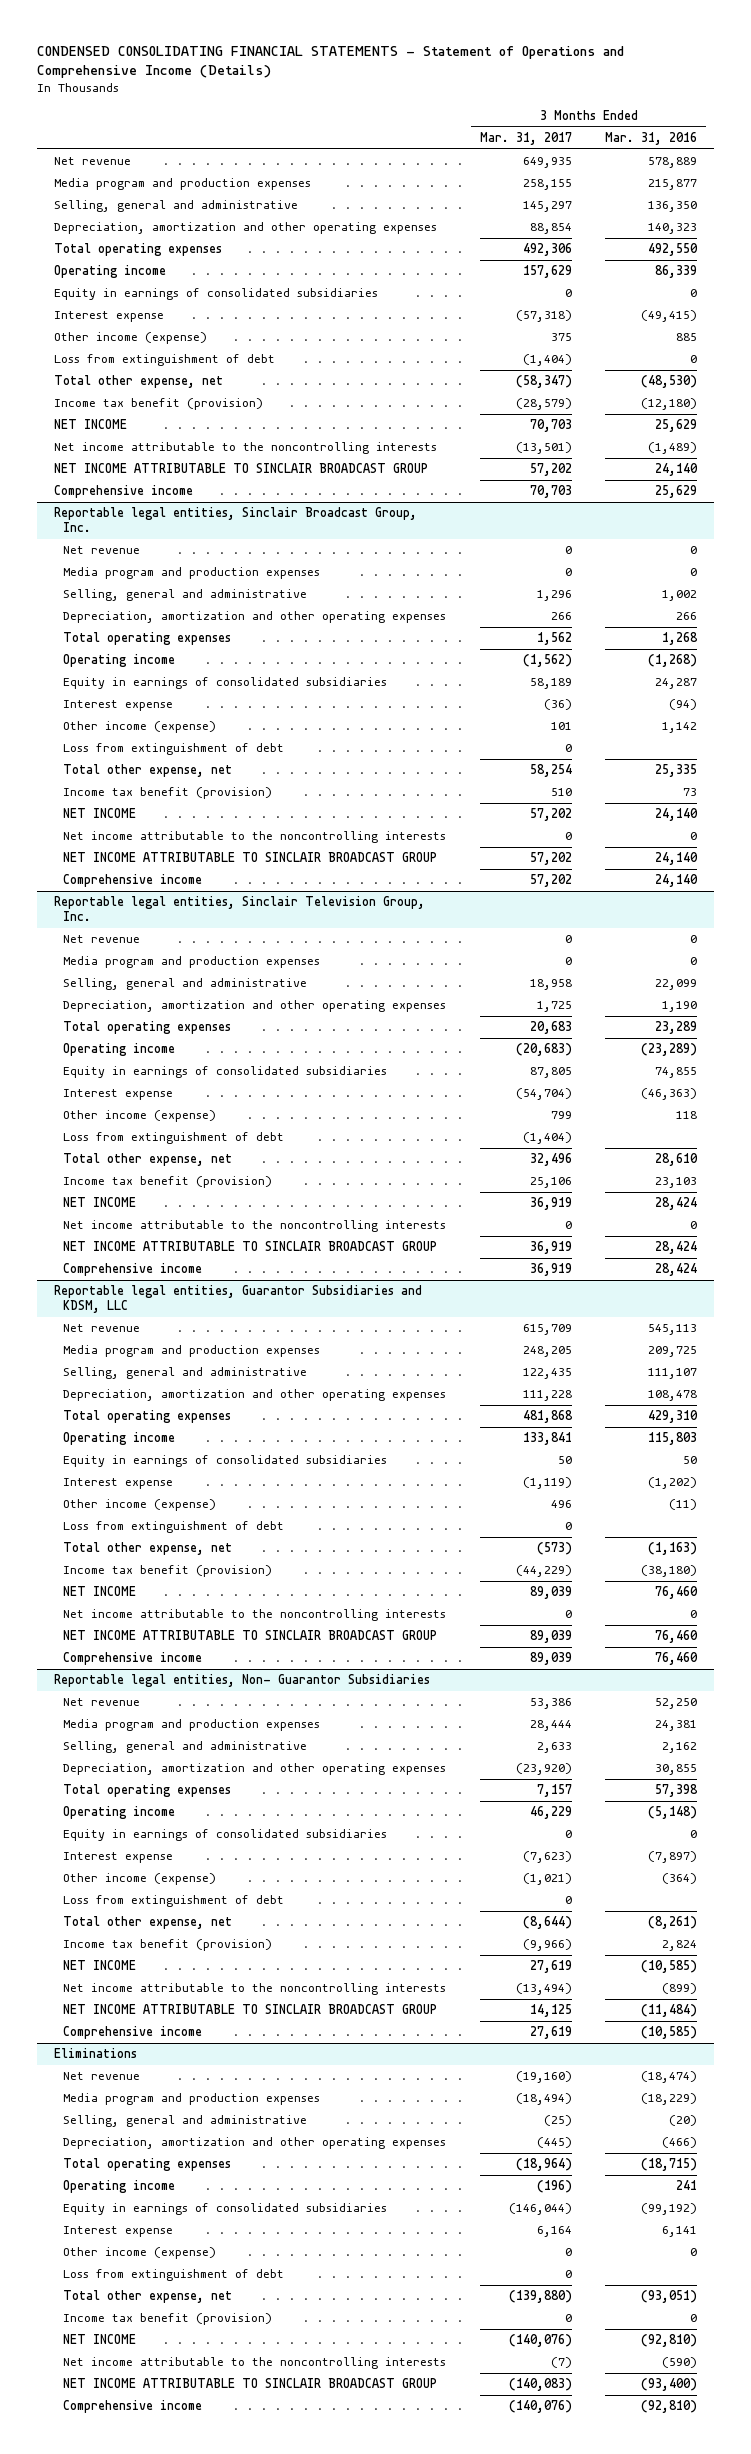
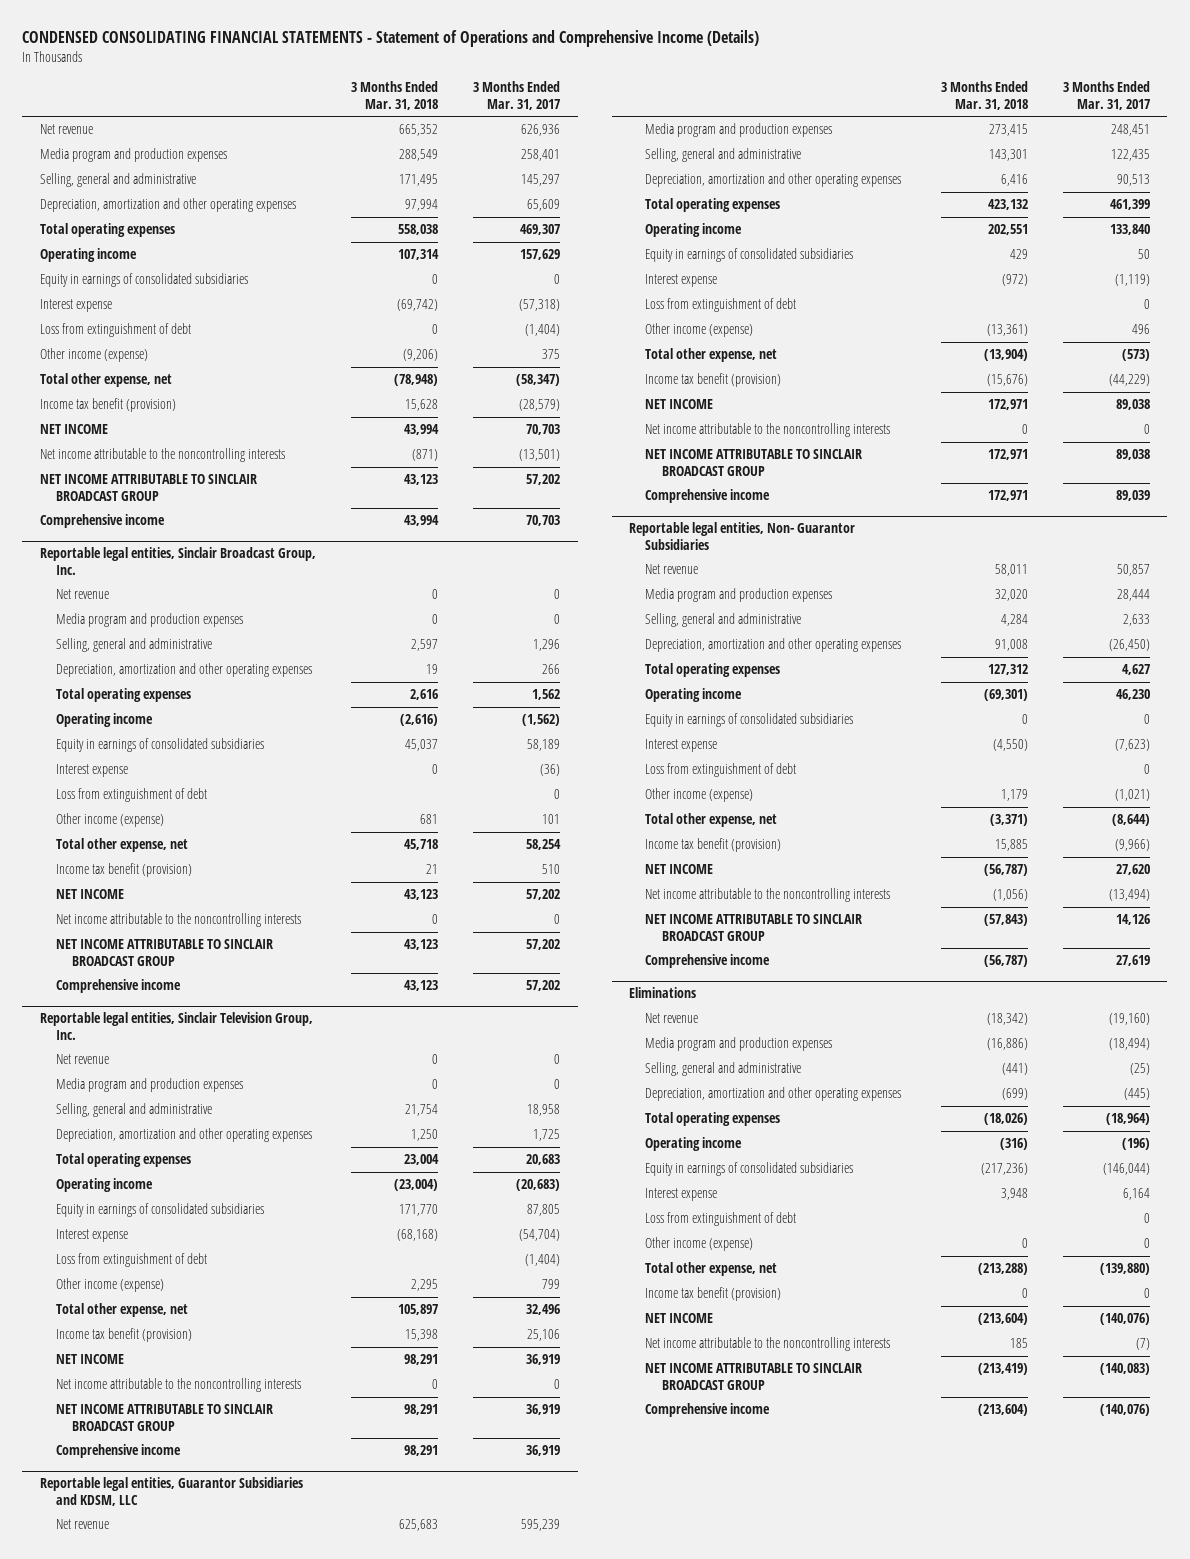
[605,131,698,145] Mar. 31, 2016 -> none
none -> [351,81,439,110] 3 Months Ended Mar. 31, 2018
[522,157,572,169] 649,935 -> [521,124,561,137] 626,936
[522,179,572,191] 258,155 -> [521,149,561,162] 258,401
[529,223,572,235] 88,854 -> [527,199,561,212] 65,609
[522,243,572,257] 492,306 -> [520,224,561,236] 469,307
[53,332,207,345] Other income (expense) -> [39,348,148,363] Other income (expense)
[63,721,217,734] Other income (expense) -> [56,813,165,828] Other income (expense)
[63,1110,217,1123] Other income (expense) -> [56,1278,165,1293] Other income (expense)
[522,1324,572,1336] 615,709 -> [521,1519,561,1532] 595,239
[522,1346,572,1358] 248,205 -> [1110,124,1150,137] 248,451
[522,1390,572,1402] 111,228 -> [1116,174,1150,187] 90,513
[522,1410,573,1424] 481,868 -> [1109,199,1150,211] 461,399
[522,1432,572,1446] 133,841 -> [1109,224,1150,236] 133,840
[63,1499,217,1512] Other income (expense) -> [645,323,754,338] Other income (expense)
[529,1586,572,1600] 89,039 -> [1115,399,1150,411] 89,038
[529,1630,572,1644] 89,039 -> [1115,449,1150,461] 89,038
[529,1698,572,1710] 53,386 -> [1116,564,1150,577] 50,857
[515,1763,572,1776] (23,920) -> [1108,639,1150,652] (26,450)
[536,1784,572,1798] 7,157 -> [1121,664,1150,676] 4,627
[529,1806,572,1820] 46,229 -> [1115,689,1150,701] 46,230
[63,1873,217,1886] Other income (expense) -> [645,788,754,803] Other income (expense)
[529,1960,572,1974] 27,619 -> [1115,864,1150,876] 27,620
[529,2004,572,2018] 14,125 -> [1115,914,1150,926] 14,126
[63,2247,217,2260] Other income (expense) -> [645,1237,754,1252] Other income (expense)

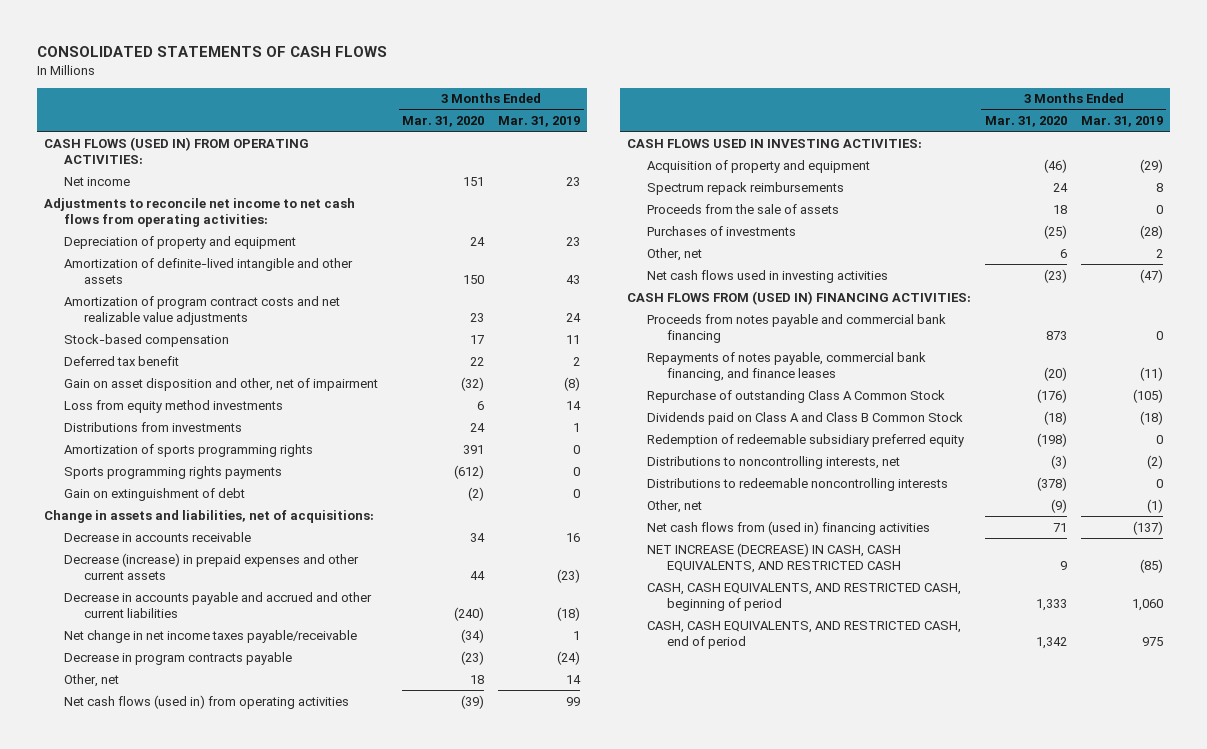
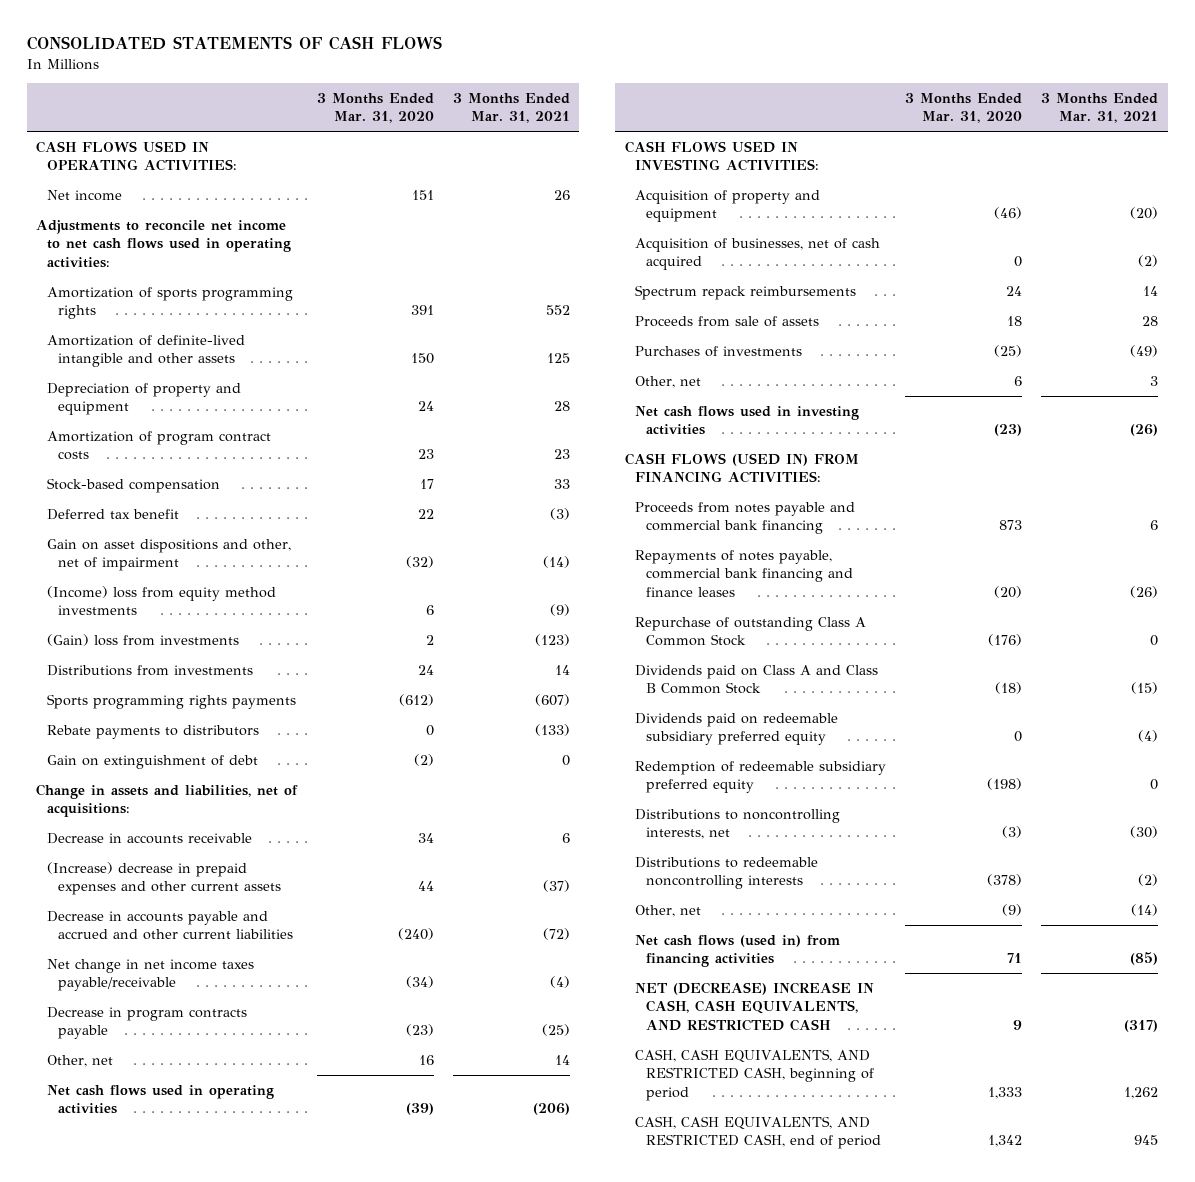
[498,116,581,128] Mar. 31, 2019 -> none
none -> [452,92,570,124] 3 Months Ended Mar. 31, 2021
[44,136,310,164] CASH FLOWS (USED IN) FROM OPERATING ACTIVITIES: -> [36,140,238,172] CASH FLOWS USED IN OPERATING ACTIVITIES:
[44,197,356,227] Adjustments to reconcile net income to net cash flows from operating activities: -> [36,219,292,268] Adjustments to reconcile net income to net cash flows used in operating activities:
[64,443,314,457] Amortization of sports programming rights -> [47,286,294,320] Amortization of sports programming rights
[64,235,297,249] Depreciation of property and equipment -> [47,382,242,416] Depreciation of property and equipment
[64,295,341,325] Amortization of program contract costs and net realizable value adjustments -> [47,430,272,461] Amortization of program contract costs
[64,377,379,391] Gain on asset disposition and other, net of impairment -> [47,538,292,572] Gain on asset dispositions and other, net of impairment
[64,399,284,413] Loss from equity method investments -> [47,585,277,616] (Income) loss from equity method investments
none -> [47,633,240,646] (Gain) loss from investments
none -> [47,724,260,739] Rebate payments to distributors
[64,552,360,580] Decrease (increase) in prepaid expenses and other current assets -> [47,861,281,896] (Increase) decrease in prepaid expenses and other current assets
[470,674,485,684] 18 -> [419,1054,435,1065] 16
[64,694,350,709] Net cash flows (used in) from operating activities -> [47,1084,275,1115] Net cash flows used in operating activities
none -> [635,237,881,271] Acquisition of businesses, net of cash acquired
[646,203,839,214] Proceeds from the sale of assets -> [635,315,820,327] Proceeds from sale of assets
[626,290,971,305] CASH FLOWS FROM (USED IN) FINANCING ACTIVITIES: -> [624,452,859,484] CASH FLOWS (USED IN) FROM FINANCING ACTIVITIES:
[646,351,926,381] Repayments of notes payable, commercial bank financing, and finance leases -> [635,549,853,597] Repayments of notes payable, commercial bank financing and finance leases
none -> [635,712,839,746] Dividends paid on redeemable subsidiary preferred equity
[646,520,930,535] Net cash flows from (used in) financing activities -> [635,934,841,968] Net cash flows (used in) from financing activities
[646,542,901,573] NET INCREASE (DECREASE) IN CASH, CASH EQUIVALENTS, AND RESTRICTED CASH -> [635,981,875,1031] NET (DECREASE) INCREASE IN CASH, CASH EQUIVALENTS, AND RESTRICTED CASH

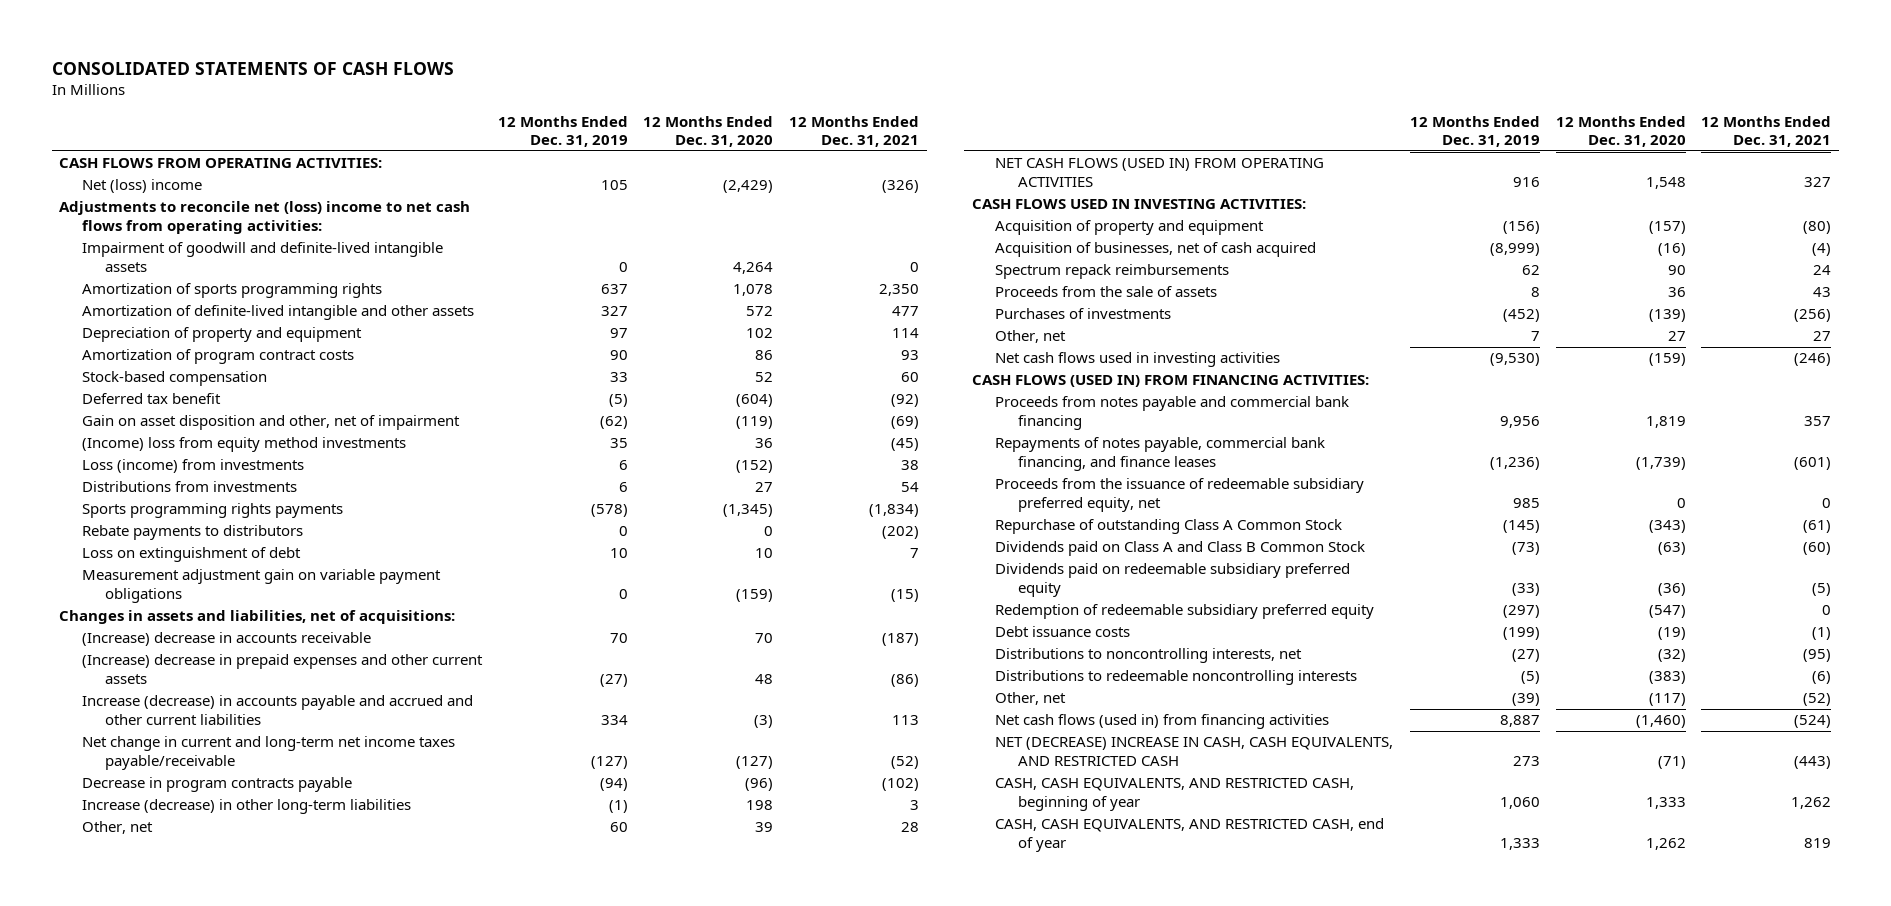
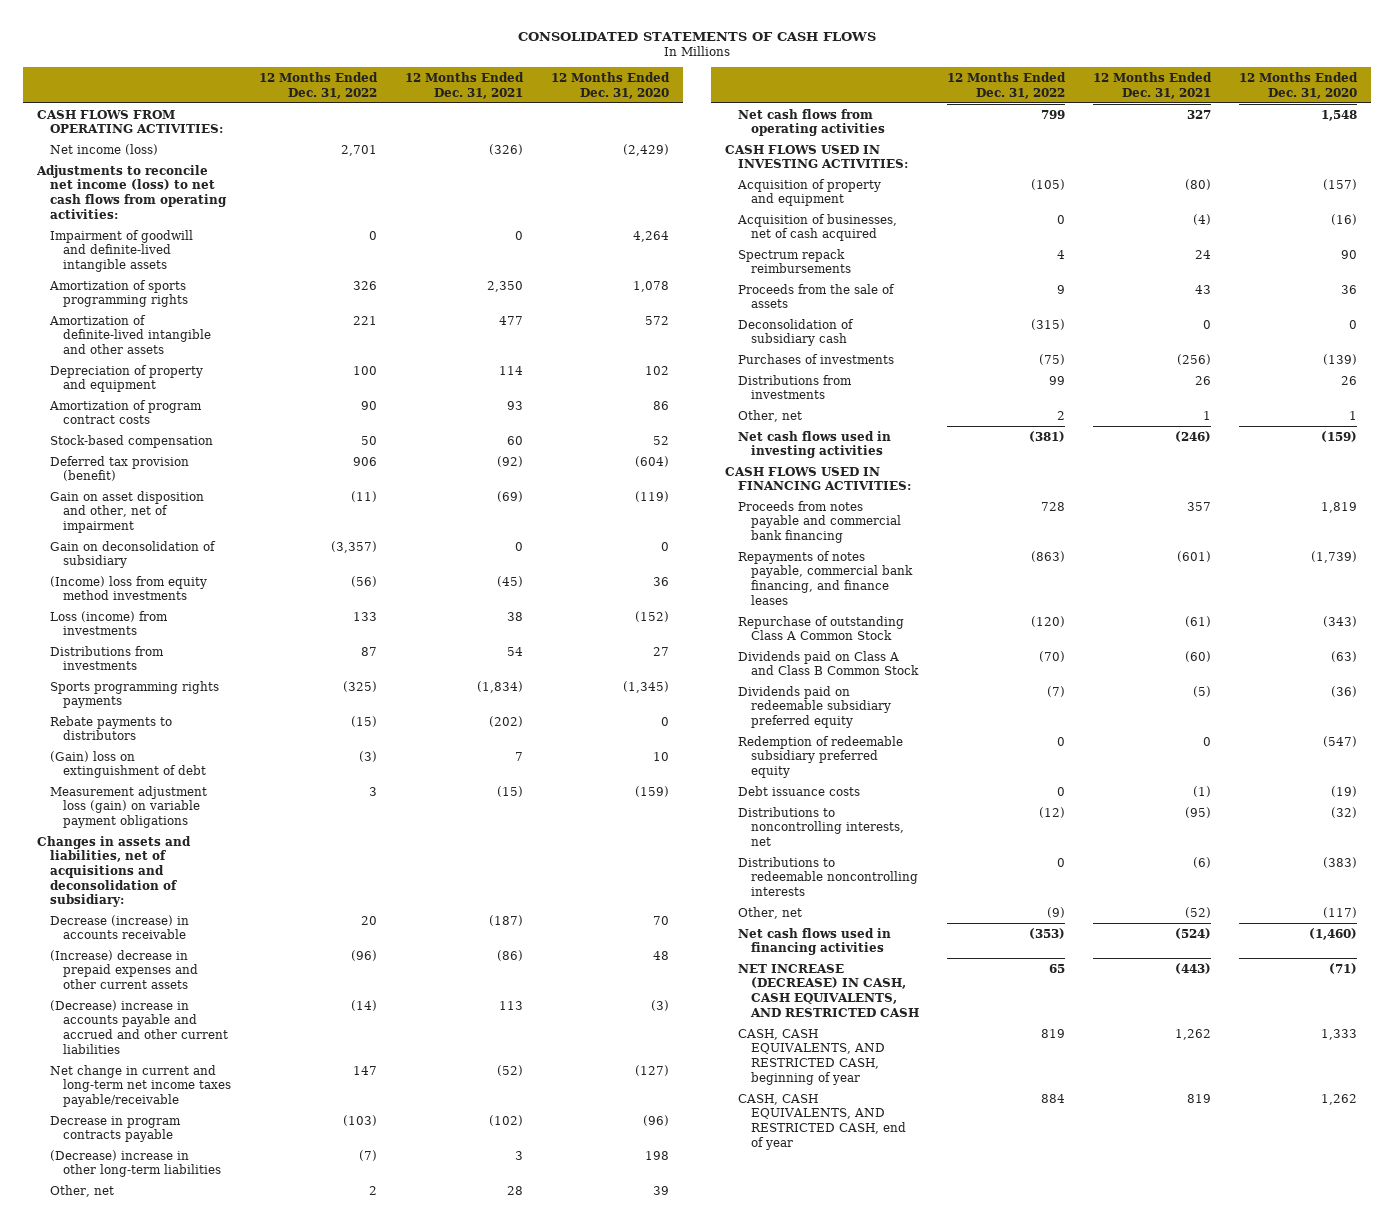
[497,115,628,148] 12 Months Ended Dec. 31, 2019 -> none
none -> [258,72,378,99] 12 Months Ended Dec. 31, 2022
[82,179,203,194] Net (loss) income -> [49,143,158,155] Net income (loss)
[59,201,471,234] Adjustments to reconcile net (loss) income to net cash flows from operating activities: -> [35,164,227,219] Adjustments to reconcile net income (loss) to net cash flows from operating activities:
[82,393,222,405] Deferred tax benefit -> [49,455,189,482] Deferred tax provision (benefit)
none -> [49,540,216,569] Gain on deconsolidation of subsidiary
[82,547,302,563] Loss on extinguishment of debt -> [49,750,206,779] (Gain) loss on extinguishment of debt
[82,569,442,603] Measurement adjustment gain on variable payment obligations -> [49,785,207,828] Measurement adjustment loss (gain) on variable payment obligations
[59,610,456,625] Changes in assets and liabilities, net of acquisitions: -> [36,835,191,908] Changes in assets and liabilities, net of acquisitions and deconsolidation of subsidiary:
[82,632,372,647] (Increase) decrease in accounts receivable -> [49,914,189,940] Decrease (increase) in accounts receivable
[82,695,474,725] Increase (decrease) in accounts payable and accrued and other current liabilities -> [49,999,228,1054] (Decrease) increase in accounts payable and accrued and other current liabilities
[82,799,412,815] Increase (decrease) in other long-term liabilities -> [49,1149,221,1178] (Decrease) increase in other long-term liabilities
[994,158,1324,187] NET CASH FLOWS (USED IN) FROM OPERATING ACTIVITIES -> [738,108,886,137] Net cash flows from operating activities
none -> [738,318,855,347] Deconsolidation of subsidiary cash
none -> [738,374,853,400] Distributions from investments
[1667,331,1686,342] 27 -> [1349,410,1358,420] 1
[1813,331,1832,342] 27 -> [1203,410,1212,420] 1
[971,375,1369,388] CASH FLOWS (USED IN) FROM FINANCING ACTIVITIES: -> [725,466,912,491] CASH FLOWS USED IN FINANCING ACTIVITIES:
[994,478,1364,512] Proceeds from the issuance of redeemable subsidiary preferred equity, net -> none
[994,714,1329,730] Net cash flows (used in) from financing activities -> [738,927,892,956] Net cash flows used in financing activities
[994,737,1393,766] NET (DECREASE) INCREASE IN CASH, CASH EQUIVALENTS, AND RESTRICTED CASH -> [738,963,920,1017] NET INCREASE (DECREASE) IN CASH, CASH EQUIVALENTS, AND RESTRICTED CASH

